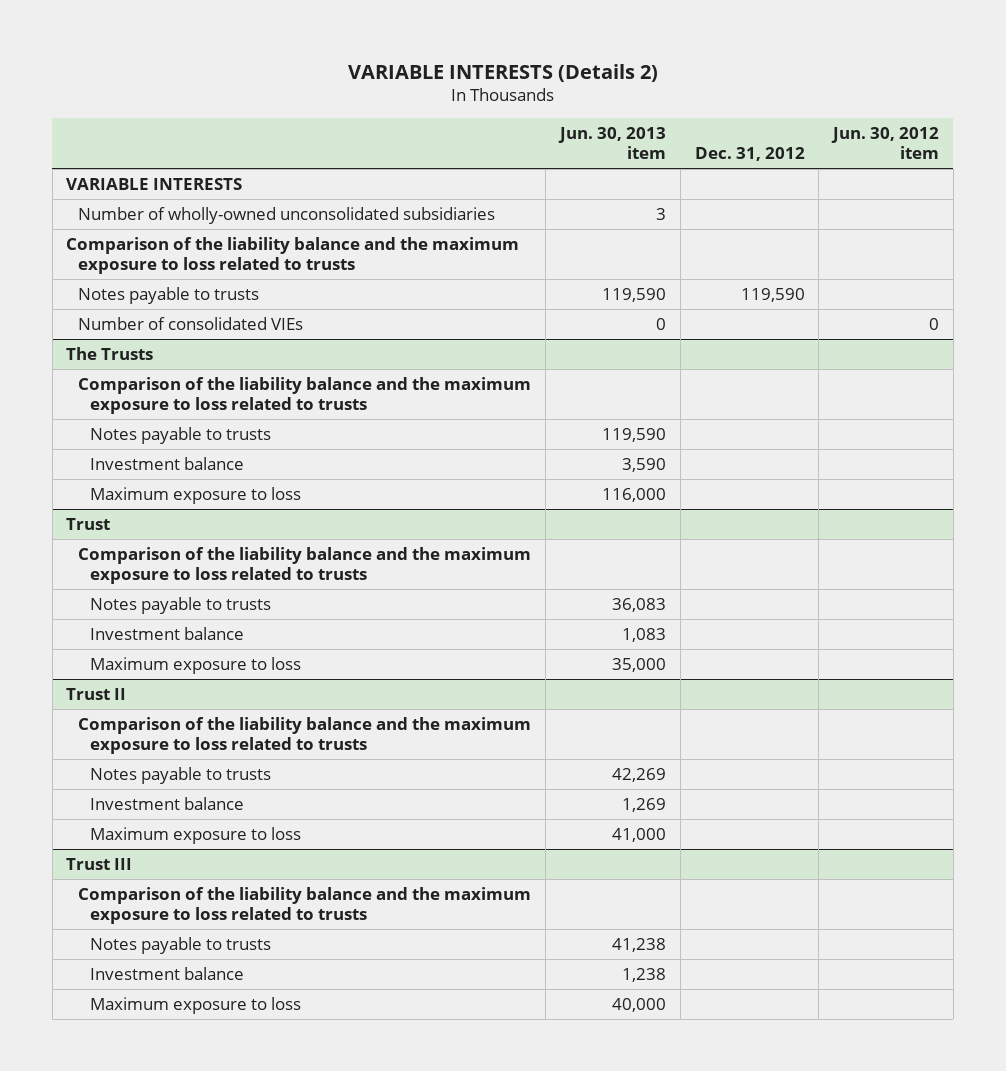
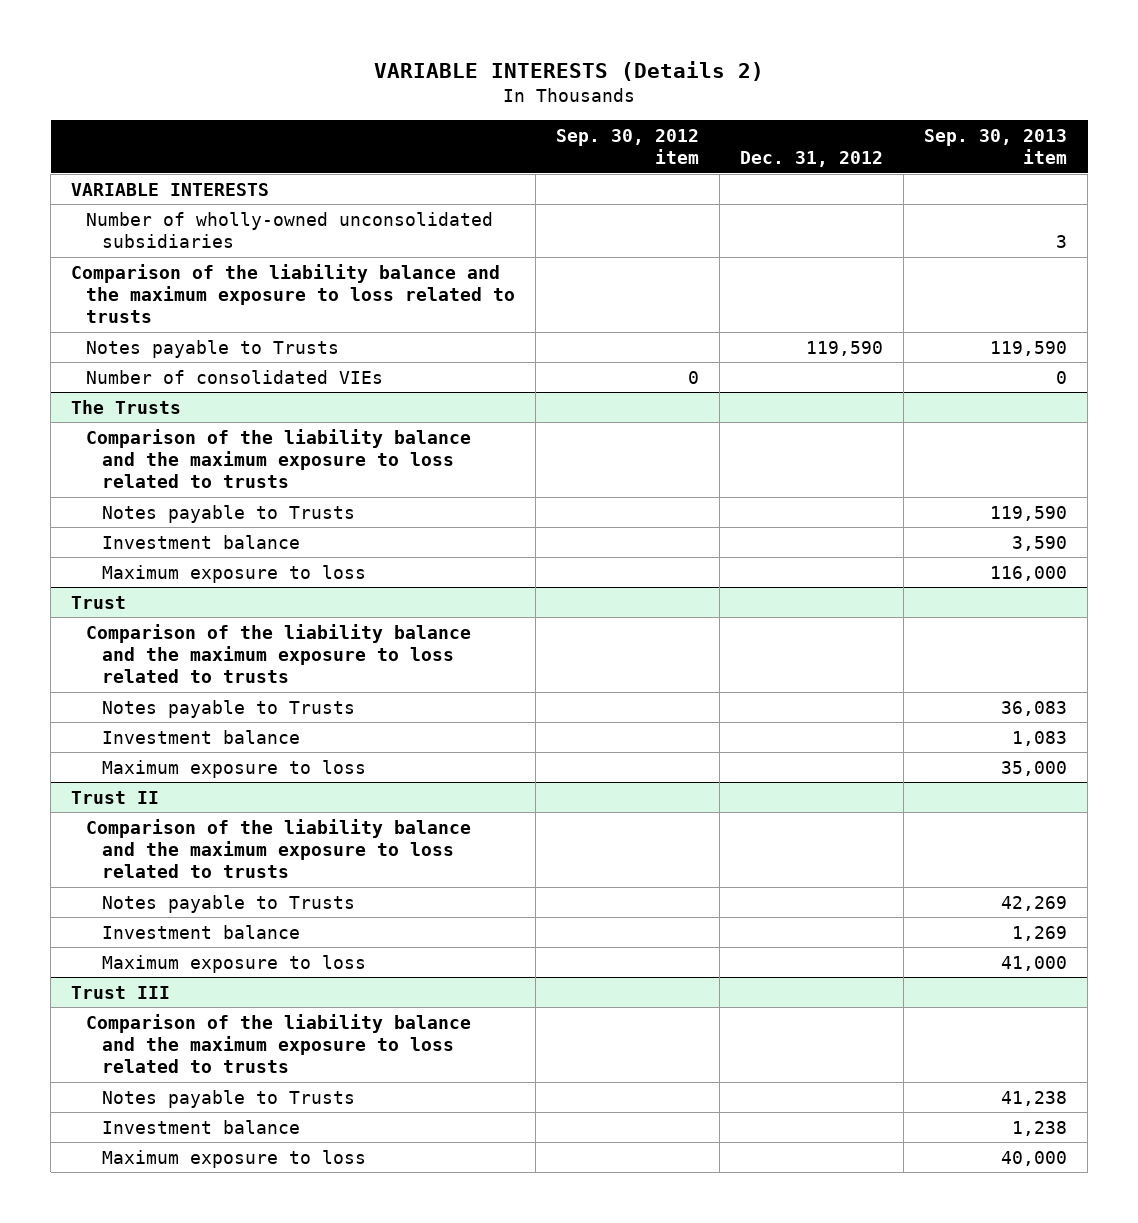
[557,127,666,160] Jun. 30, 2013 item -> none
[831,127,940,160] Jun. 30, 2012 item -> none
none -> [556,128,700,165] Sep. 30, 2012 item
none -> [924,128,1068,165] Sep. 30, 2013 item
[78,286,260,304] Notes payable to trusts -> [86,339,340,358] Notes payable to Trusts
[90,426,272,444] Notes payable to trusts -> [101,504,355,523] Notes payable to Trusts
[90,596,272,614] Notes payable to trusts -> [101,699,355,718] Notes payable to Trusts
[90,766,272,784] Notes payable to trusts -> [101,894,355,913] Notes payable to Trusts
[90,936,272,954] Notes payable to trusts -> [101,1089,355,1108] Notes payable to Trusts

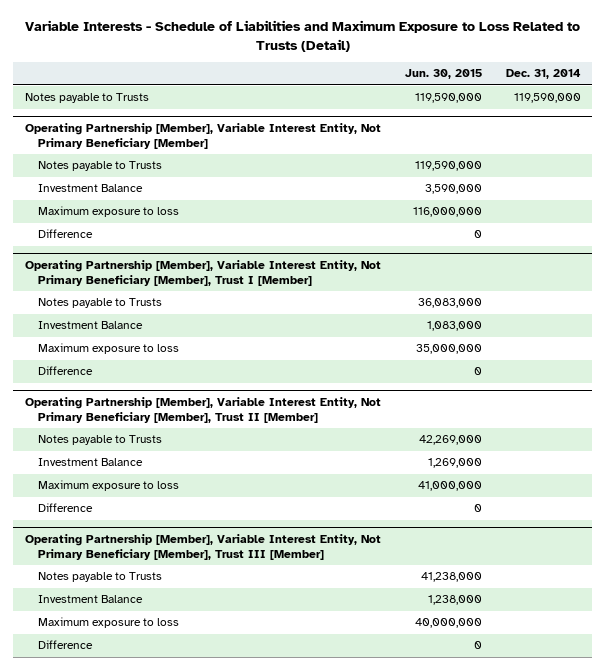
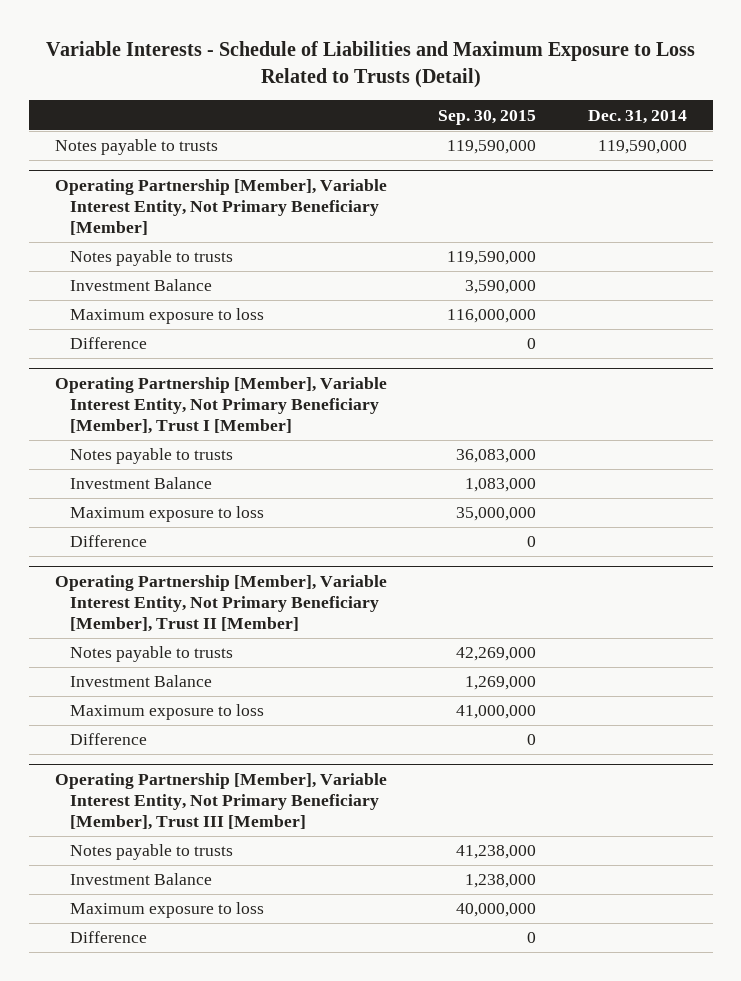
[404,69,482,80] Jun. 30, 2015 -> none
none -> [438,109,537,125] Sep. 30, 2015
[24,93,149,104] Notes payable to Trusts -> [54,139,218,156] Notes payable to trusts
[38,161,163,172] Notes payable to Trusts -> [70,250,234,267] Notes payable to trusts
[38,298,163,309] Notes payable to Trusts -> [70,448,234,465] Notes payable to trusts
[38,435,163,446] Notes payable to Trusts -> [70,646,234,663] Notes payable to trusts
[38,572,163,583] Notes payable to Trusts -> [70,844,234,861] Notes payable to trusts

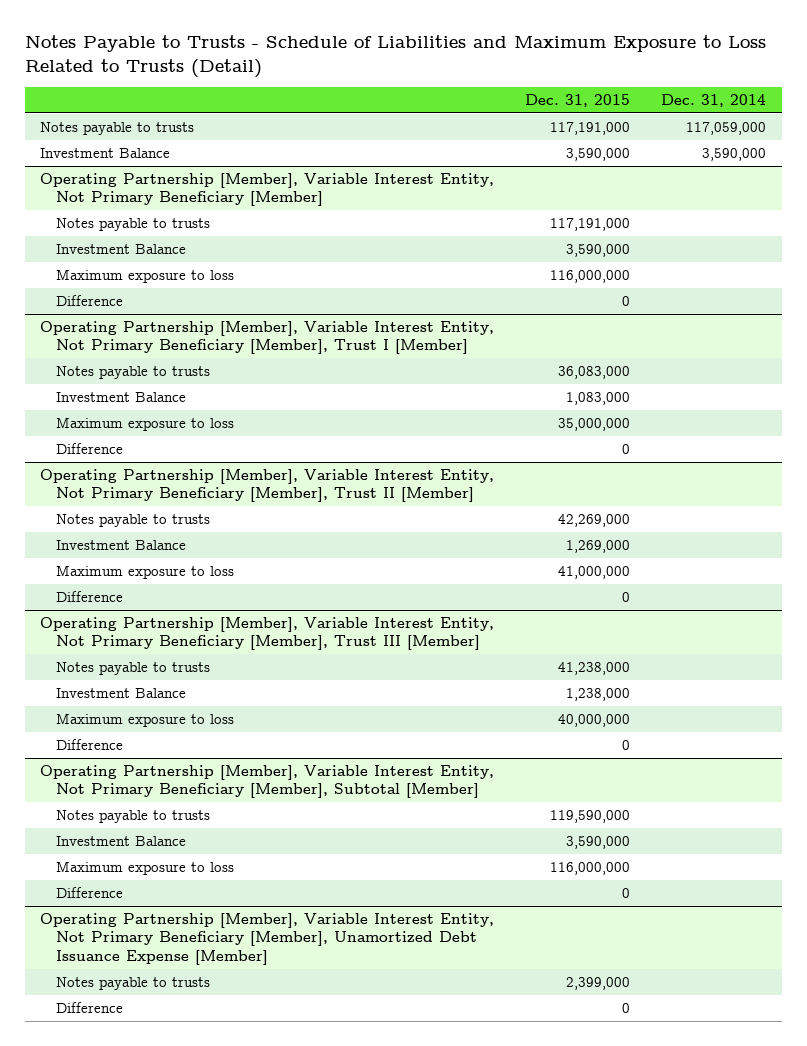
[45,40,695,88] Variable Interests - Schedule of Liabilities and Maximum Exposure to Loss Related to Trusts (Detail) -> [24,35,766,78] Notes Payable to Trusts - Schedule of Liabilities and Maximum Exposure to Loss Related to Trusts (Detail)
[438,109,537,125] Sep. 30, 2015 -> none
none -> [525,93,631,107] Dec. 31, 2015
[597,140,687,155] 119,590,000 -> [686,122,767,136] 117,059,000
none -> [40,148,171,159] Investment Balance
none -> [40,765,495,799] Operating Partnership [Member], Variable Interest Entity, Not Primary Beneficiary [Member], Subtotal [Member]
none -> [56,810,211,824] Notes payable to trusts
none -> [56,836,187,847] Investment Balance
none -> [56,861,235,876] Maximum exposure to loss
none -> [56,887,124,899] Difference
none -> [40,913,495,965] Operating Partnership [Member], Variable Interest Entity, Not Primary Beneficiary [Member], Unamortized Debt Issuance Expense [Member]
none -> [56,977,211,991] Notes payable to trusts
none -> [56,1002,124,1014] Difference

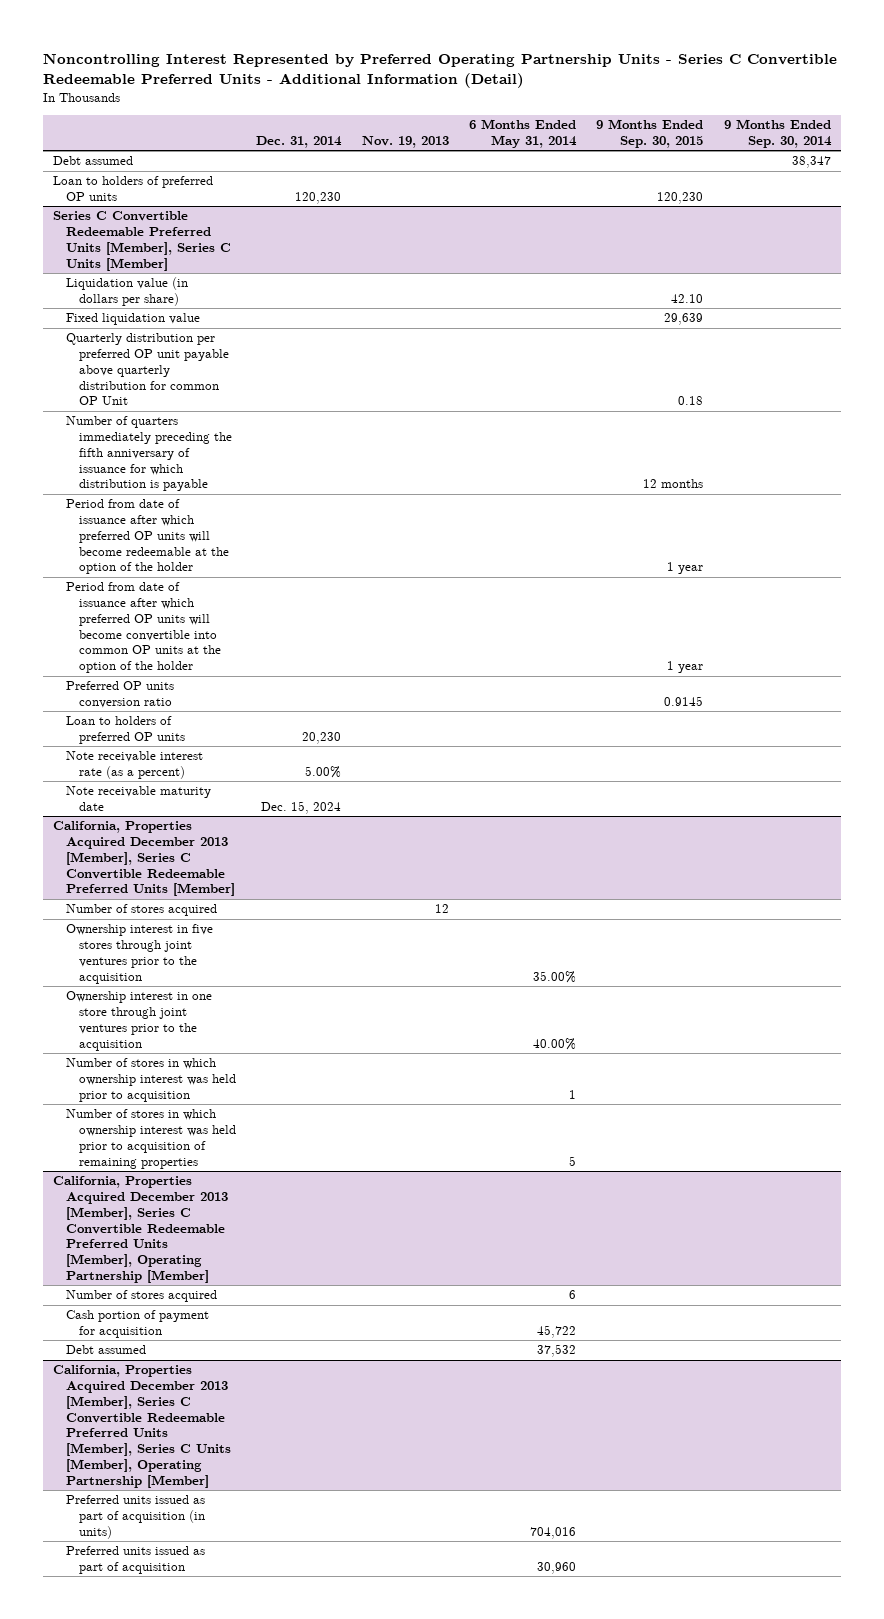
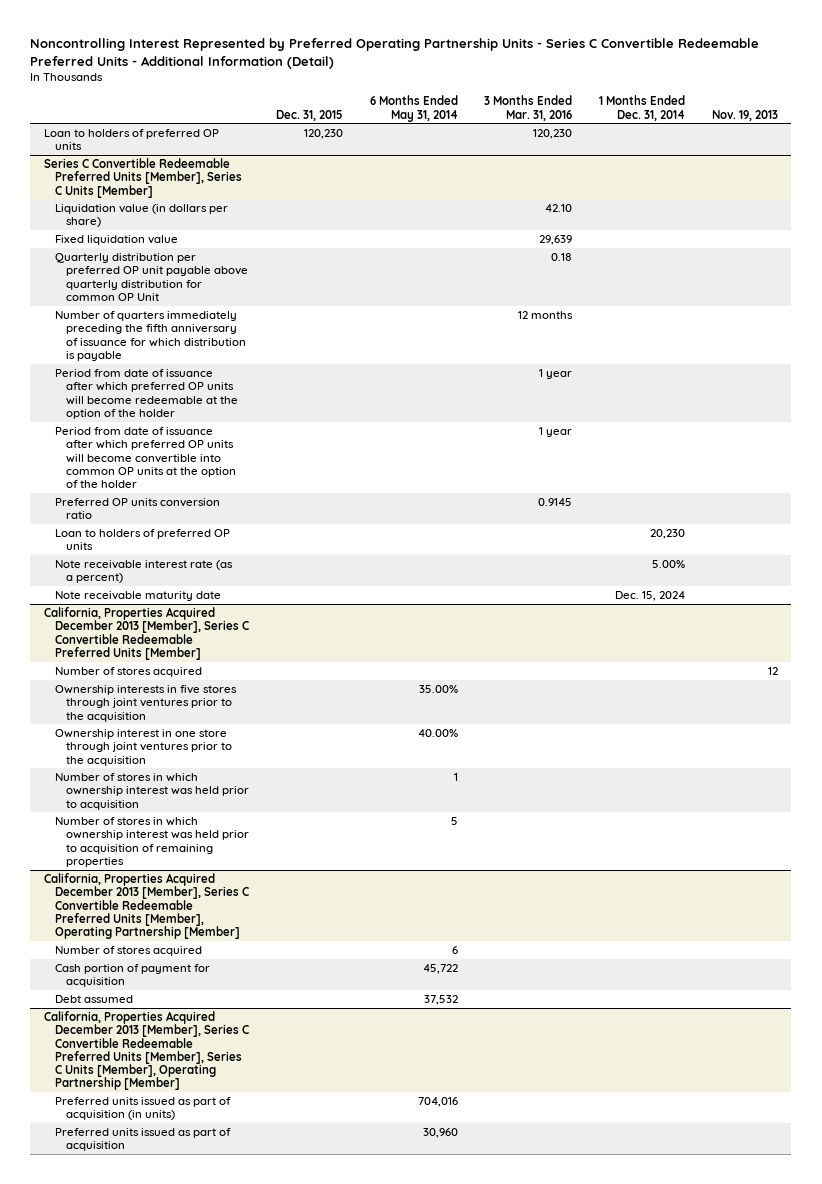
[256,135,343,148] Dec. 31, 2014 -> none
[596,119,704,148] 9 Months Ended Sep. 30, 2015 -> none
[723,119,832,148] 9 Months Ended Sep. 30, 2014 -> none
none -> [275,109,343,121] Dec. 31, 2015
none -> [484,95,573,121] 3 Months Ended Mar. 31, 2016
none -> [599,95,686,121] 1 Months Ended Dec. 31, 2014
[53,156,134,166] Debt assumed -> none
[66,924,214,984] Ownership interest in five stores through joint ventures prior to the acquisition -> [54,684,237,722] Ownership interests in five stores through joint ventures prior to the acquisition

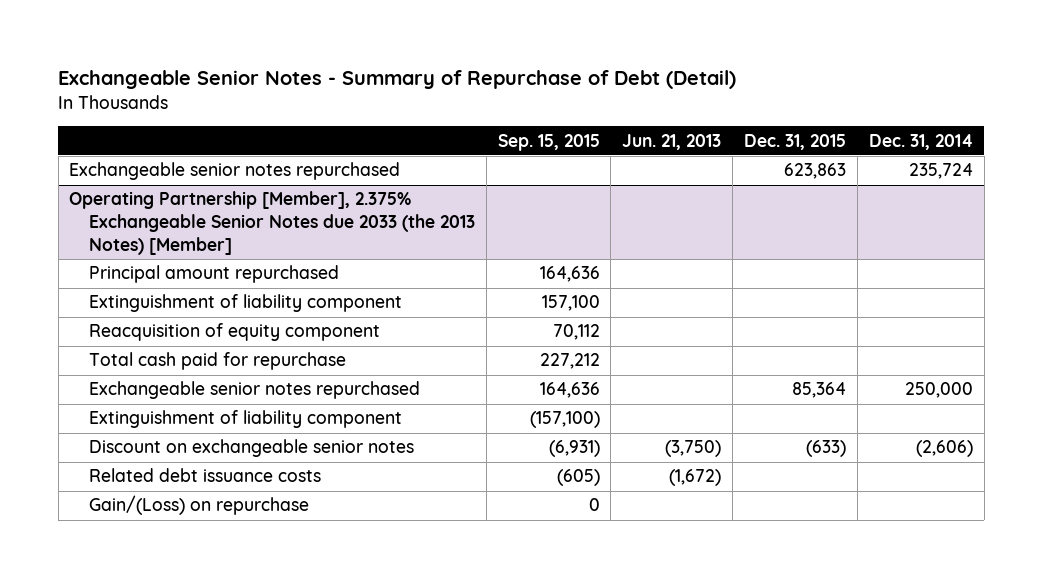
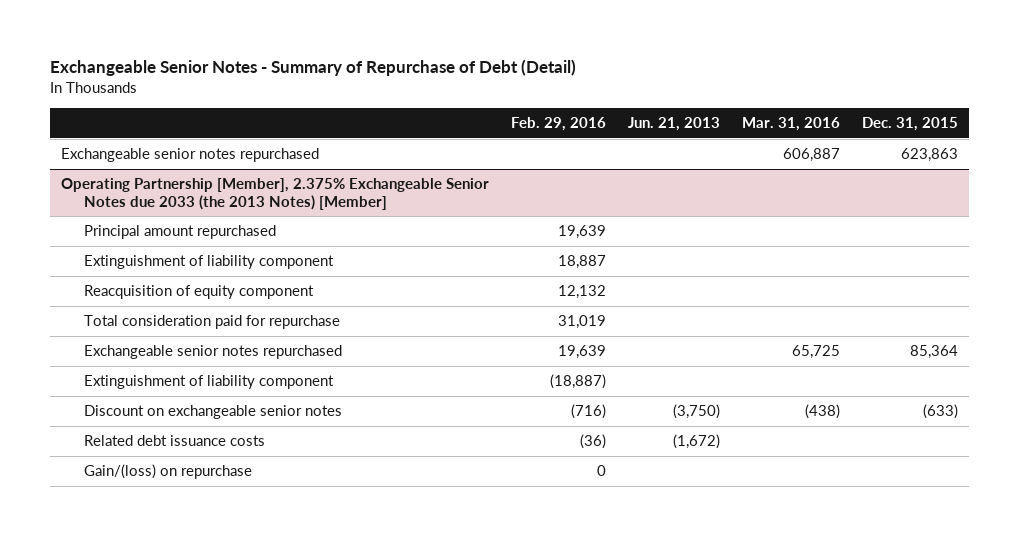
[497,133,600,151] Sep. 15, 2015 -> none
[868,133,973,150] Dec. 31, 2014 -> none
none -> [510,117,606,132] Feb. 29, 2016
none -> [741,117,840,132] Mar. 31, 2016
[88,352,346,371] Total cash paid for repurchase -> [84,315,341,330] Total consideration paid for repurchase
[88,495,309,516] Gain/(Loss) on repurchase -> [84,464,253,480] Gain/(loss) on repurchase

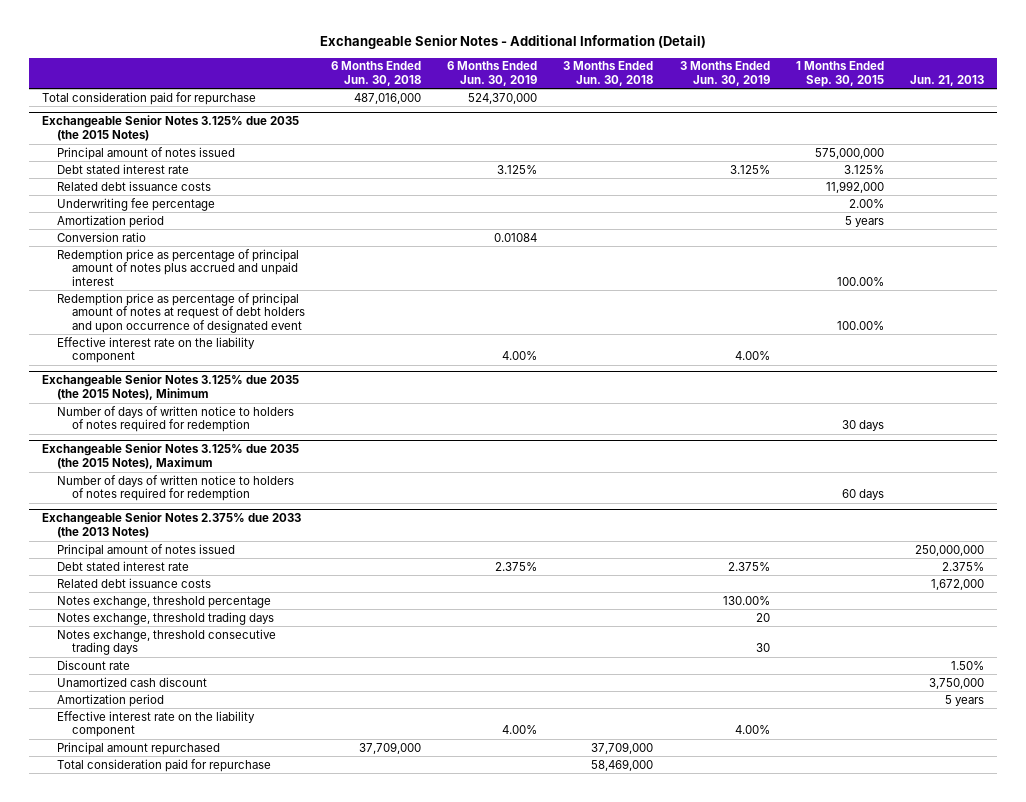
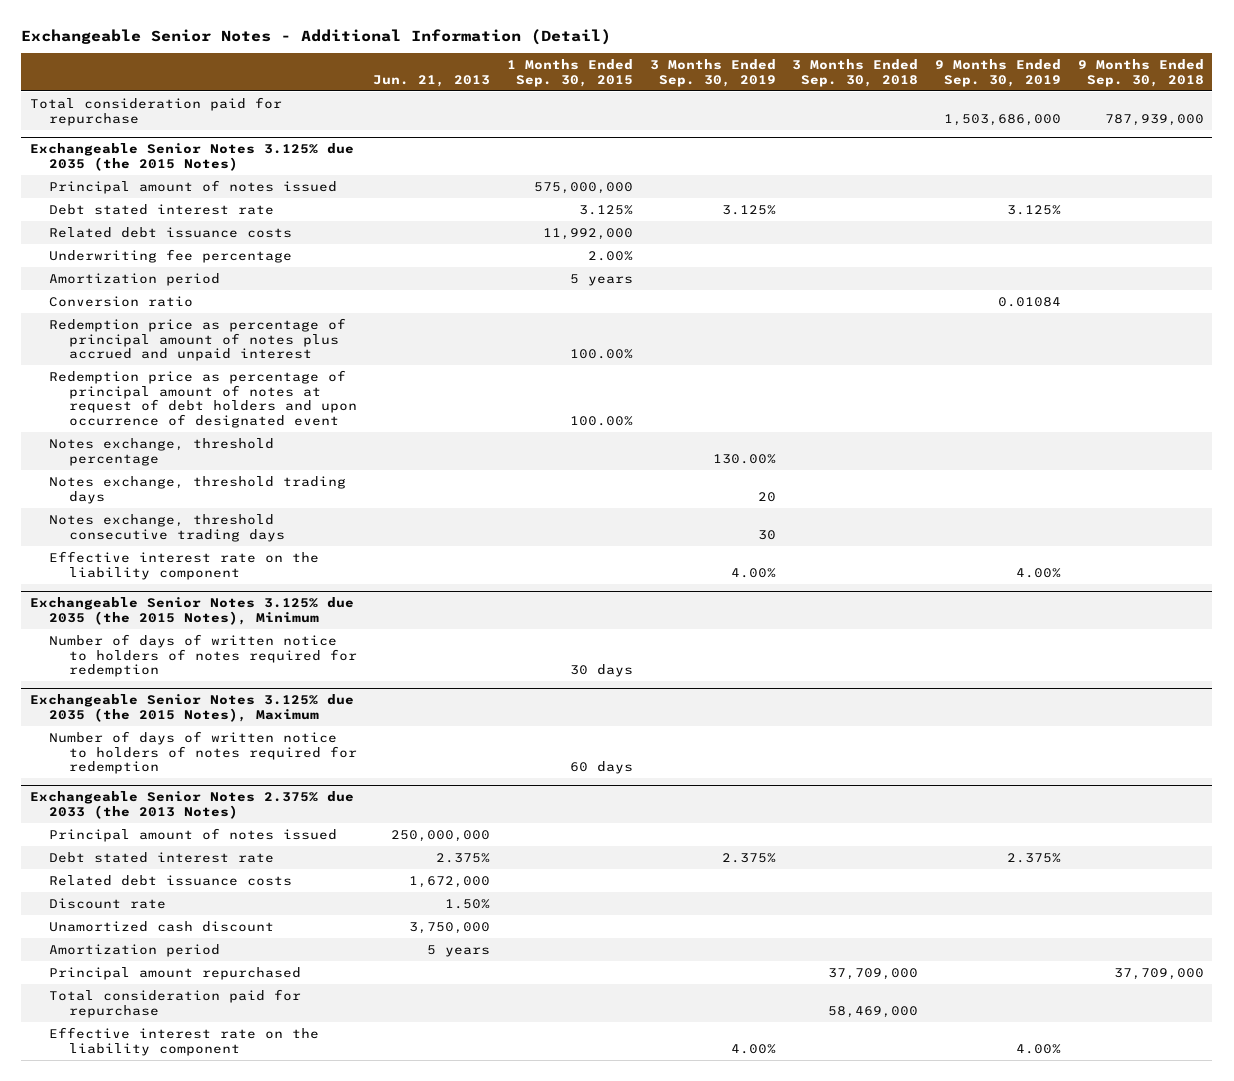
[331,61,422,86] 6 Months Ended Jun. 30, 2018 -> none
[447,61,538,86] 6 Months Ended Jun. 30, 2019 -> none
[563,61,654,86] 3 Months Ended Jun. 30, 2018 -> none
[679,61,770,86] 3 Months Ended Jun. 30, 2019 -> none
none -> [649,59,776,87] 3 Months Ended Sep. 30, 2019
none -> [792,59,919,87] 3 Months Ended Sep. 30, 2018
none -> [935,59,1062,87] 9 Months Ended Sep. 30, 2019
none -> [1077,59,1204,87] 9 Months Ended Sep. 30, 2018
none -> [49,437,275,466] Notes exchange, threshold percentage
none -> [49,475,347,504] Notes exchange, threshold trading days
none -> [49,513,285,542] Notes exchange, threshold consecutive trading days
[56,595,271,608] Notes exchange, threshold percentage -> none
[56,611,274,625] Notes exchange, threshold trading days -> none
[56,628,276,656] Notes exchange, threshold consecutive trading days -> none
[56,710,255,738] Effective interest rate on the liability component -> [49,1026,320,1056] Effective interest rate on the liability component

